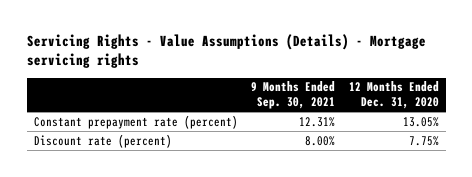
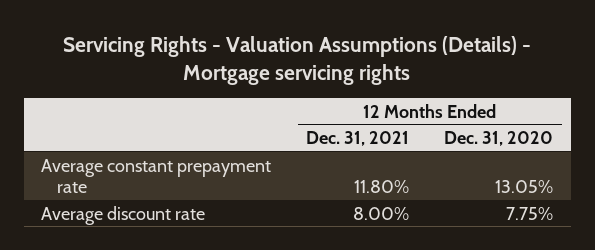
[26,34,426,69] Servicing Rights - Value Assumptions (Details) - Mortgage servicing rights -> [63,35,532,86] Servicing Rights - Valuation Assumptions (Details) - Mortgage servicing rights
[251,81,336,110] 9 Months Ended Sep. 30, 2021 -> none
none -> [306,131,410,147] Dec. 31, 2021
[33,114,238,129] Constant prepayment rate (percent) -> [41,158,272,194] Average constant prepayment rate
[33,133,172,148] Discount rate (percent) -> [41,205,206,225] Average discount rate

